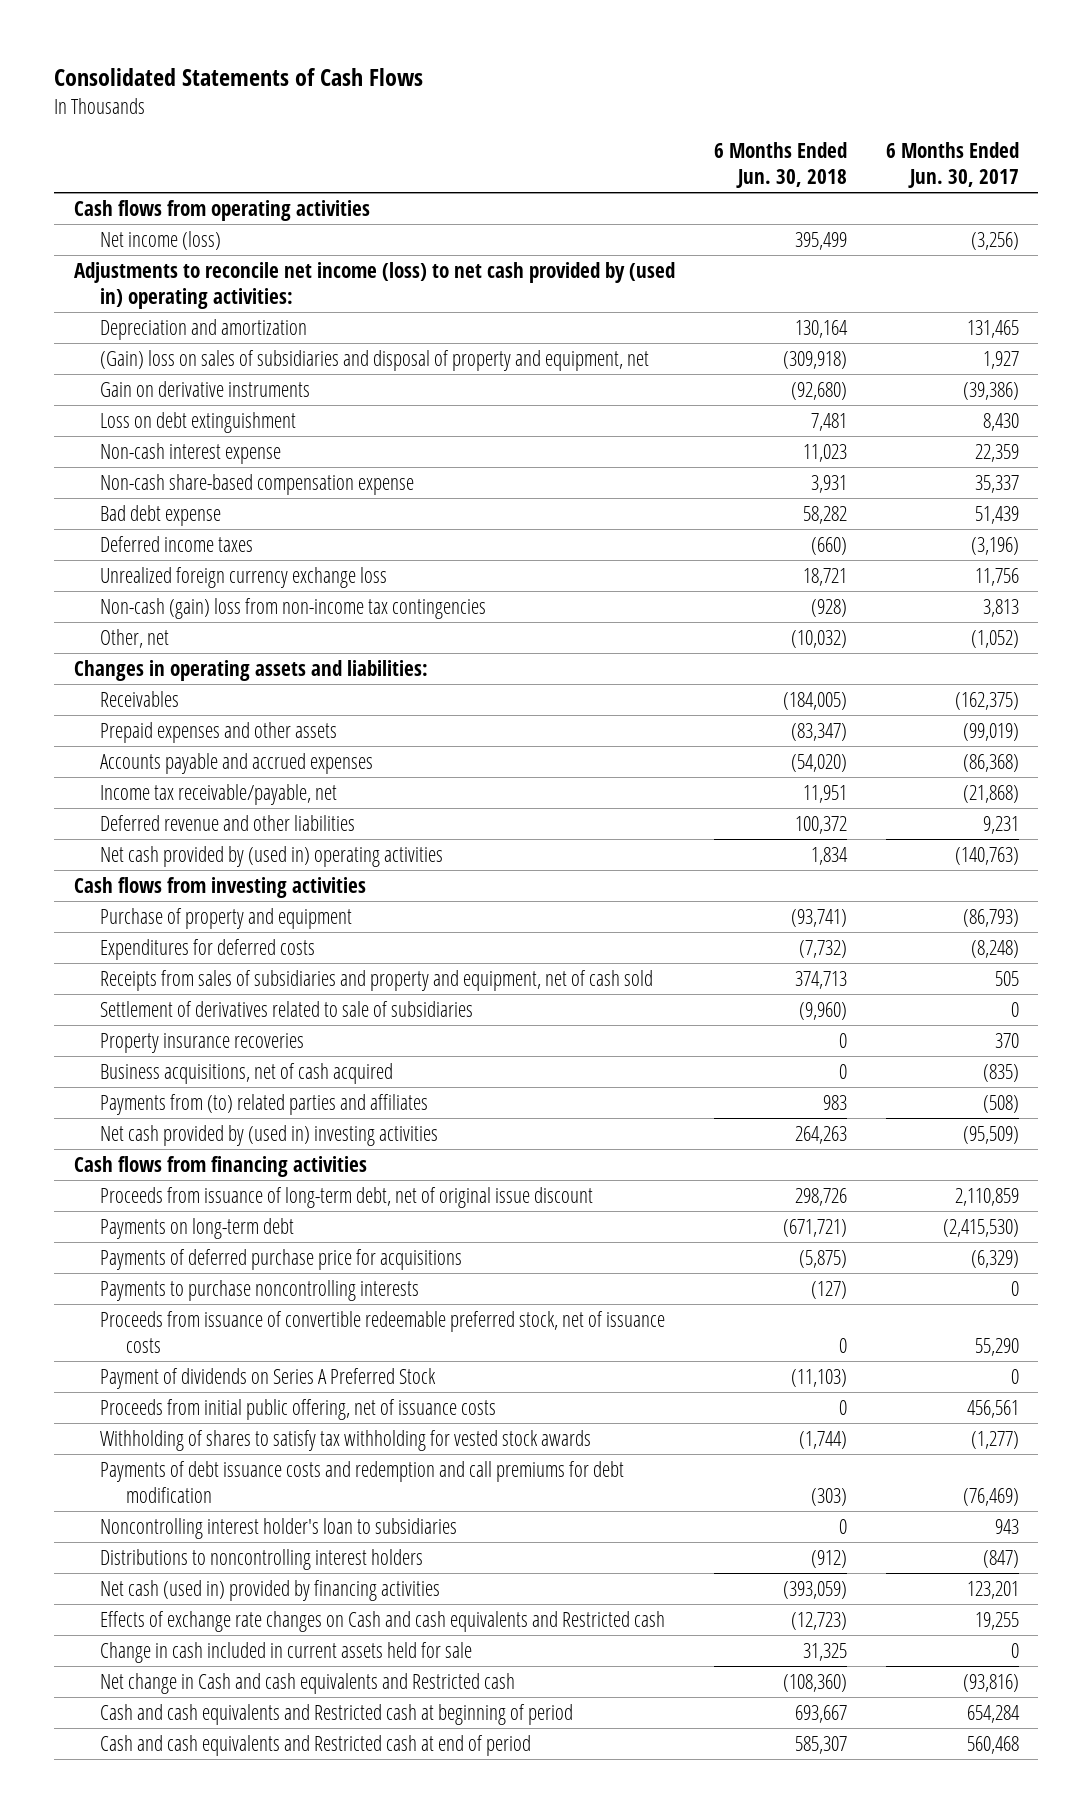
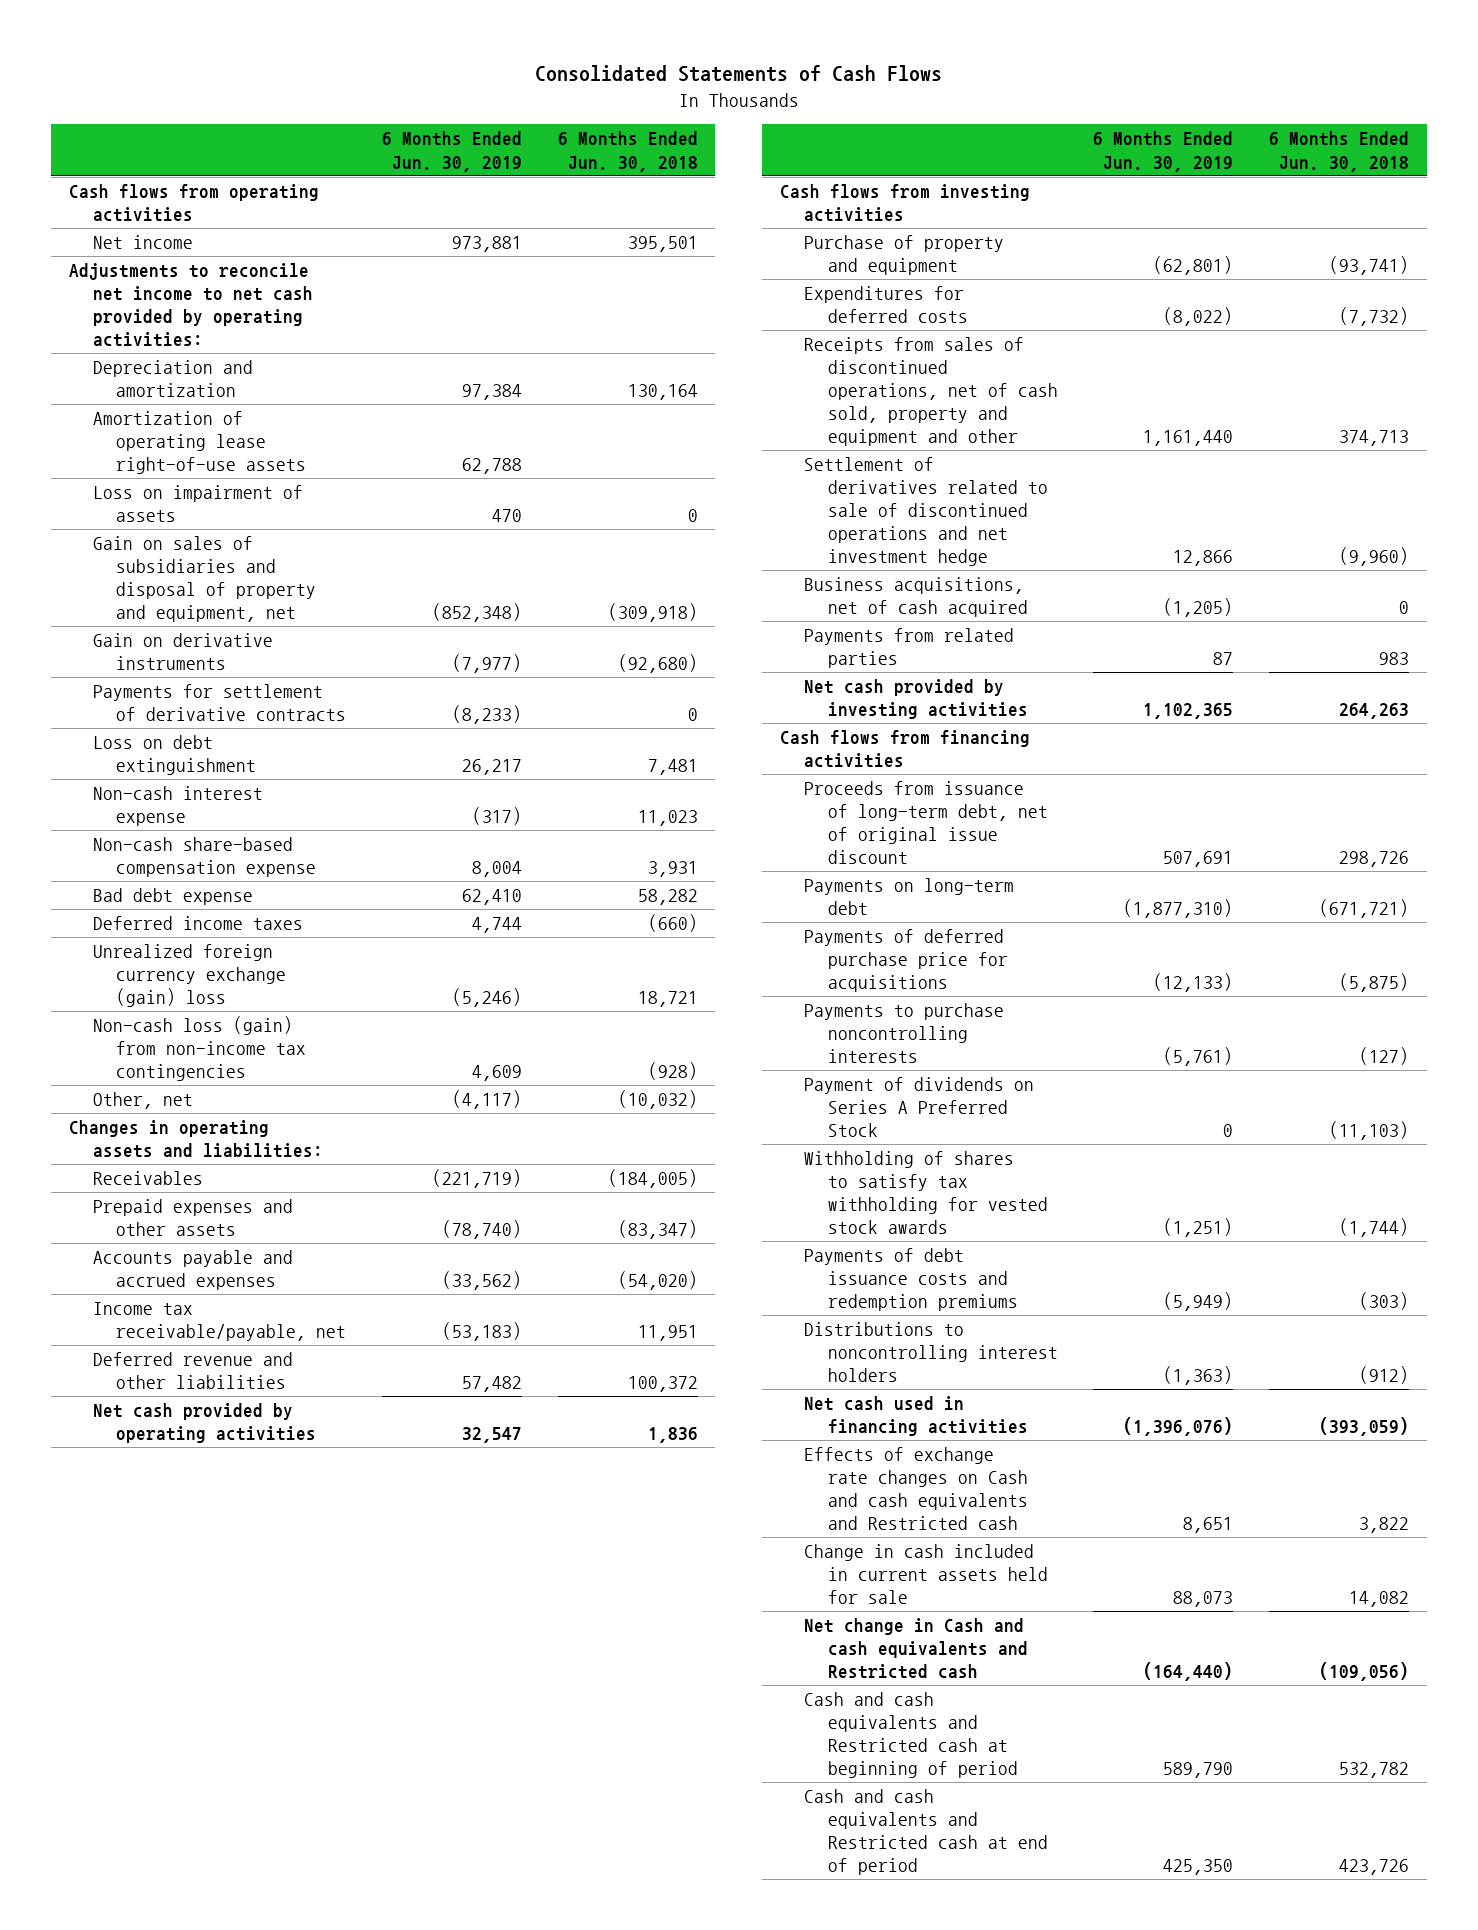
[885,142,1019,188] 6 Months Ended Jun. 30, 2017 -> none
none -> [382,131,523,172] 6 Months Ended Jun. 30, 2019
[99,231,221,251] Net income (loss) -> [92,235,193,250] Net income
[794,232,847,251] 395,499 -> [627,236,698,253] 395,501
[73,262,675,309] Adjustments to reconcile net income (loss) to net cash provided by (used in) operating activities: -> [68,263,313,348] Adjustments to reconcile net income to net cash provided by operating activities:
none -> [92,411,307,475] Amortization of operating lease right-of-use assets
none -> [92,485,303,523] Loss on impairment of assets
[99,350,649,372] (Gain) loss on sales of subsidiaries and disposal of property and equipment, net -> [92,536,317,623] Gain on sales of subsidiaries and disposal of property and equipment, net
none -> [92,684,347,722] Payments for settlement of derivative contracts
[99,567,387,589] Unrealized foreign currency exchange loss -> [92,944,287,1008] Unrealized foreign currency exchange (gain) loss
[99,598,486,620] Non-cash (gain) loss from non-income tax contingencies -> [92,1016,307,1082] Non-cash loss (gain) from non-income tax contingencies
[99,846,443,868] Net cash provided by (used in) operating activities -> [92,1403,317,1444] Net cash provided by operating activities
[810,847,848,866] 1,834 -> [647,1427,698,1444] 1,836
[99,1033,304,1054] Property insurance recoveries -> none
[99,970,653,992] Receipts from sales of subsidiaries and property and equipment, net of cash sold -> [803,337,1058,447] Receipts from sales of discontinued operations, net of cash sold, property and equipment and other
[99,1001,473,1018] Settlement of derivatives related to sale of subsidiaries -> [803,457,1048,567] Settlement of derivatives related to sale of discontinued operations and net investment hedge
[99,1094,428,1116] Payments from (to) related parties and affiliates -> [803,628,1014,669] Payments from related parties
[99,1125,438,1147] Net cash provided by (used in) investing activities -> [803,679,1028,720] Net cash provided by investing activities
[99,1311,665,1353] Proceeds from issuance of convertible redeemable preferred stock, net of issuance costs -> none
[99,1399,496,1421] Proceeds from initial public offering, net of issuance costs -> none
[99,1518,457,1540] Noncontrolling interest holder's loan to subsidiaries -> none
[99,1461,624,1503] Payments of debt issuance costs and redemption and call premiums for debt modification -> [803,1248,1018,1312] Payments of debt issuance costs and redemption premiums
[99,1580,440,1602] Net cash (used in) provided by financing activities -> [803,1396,1028,1437] Net cash used in financing activities
[790,1612,847,1631] (12,723) -> [1358,1517,1409,1534] 3,822
[802,1643,847,1662] 31,325 -> [1348,1591,1409,1608] 14,082
[782,1674,847,1693] (108,360) -> [1318,1662,1409,1682] (109,056)
[794,1705,847,1724] 693,667 -> [1338,1762,1409,1779] 532,782
[794,1736,847,1755] 585,307 -> [1338,1859,1409,1876] 423,726

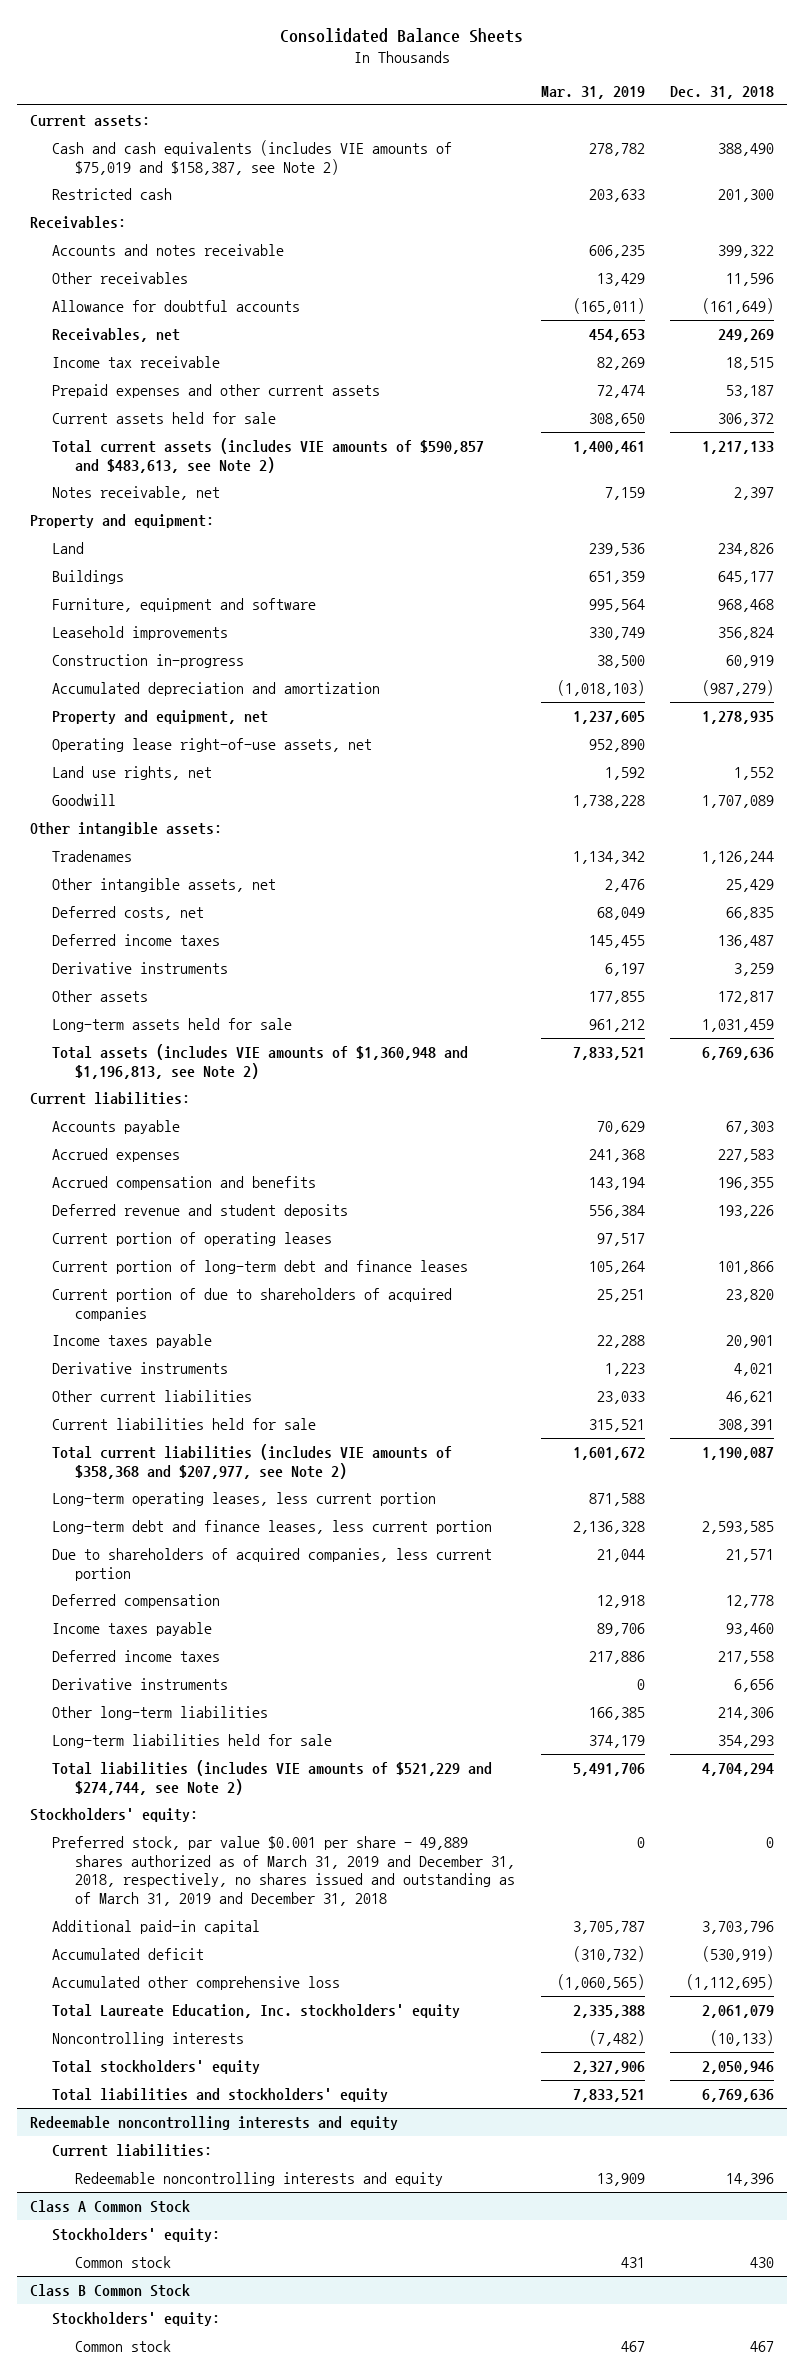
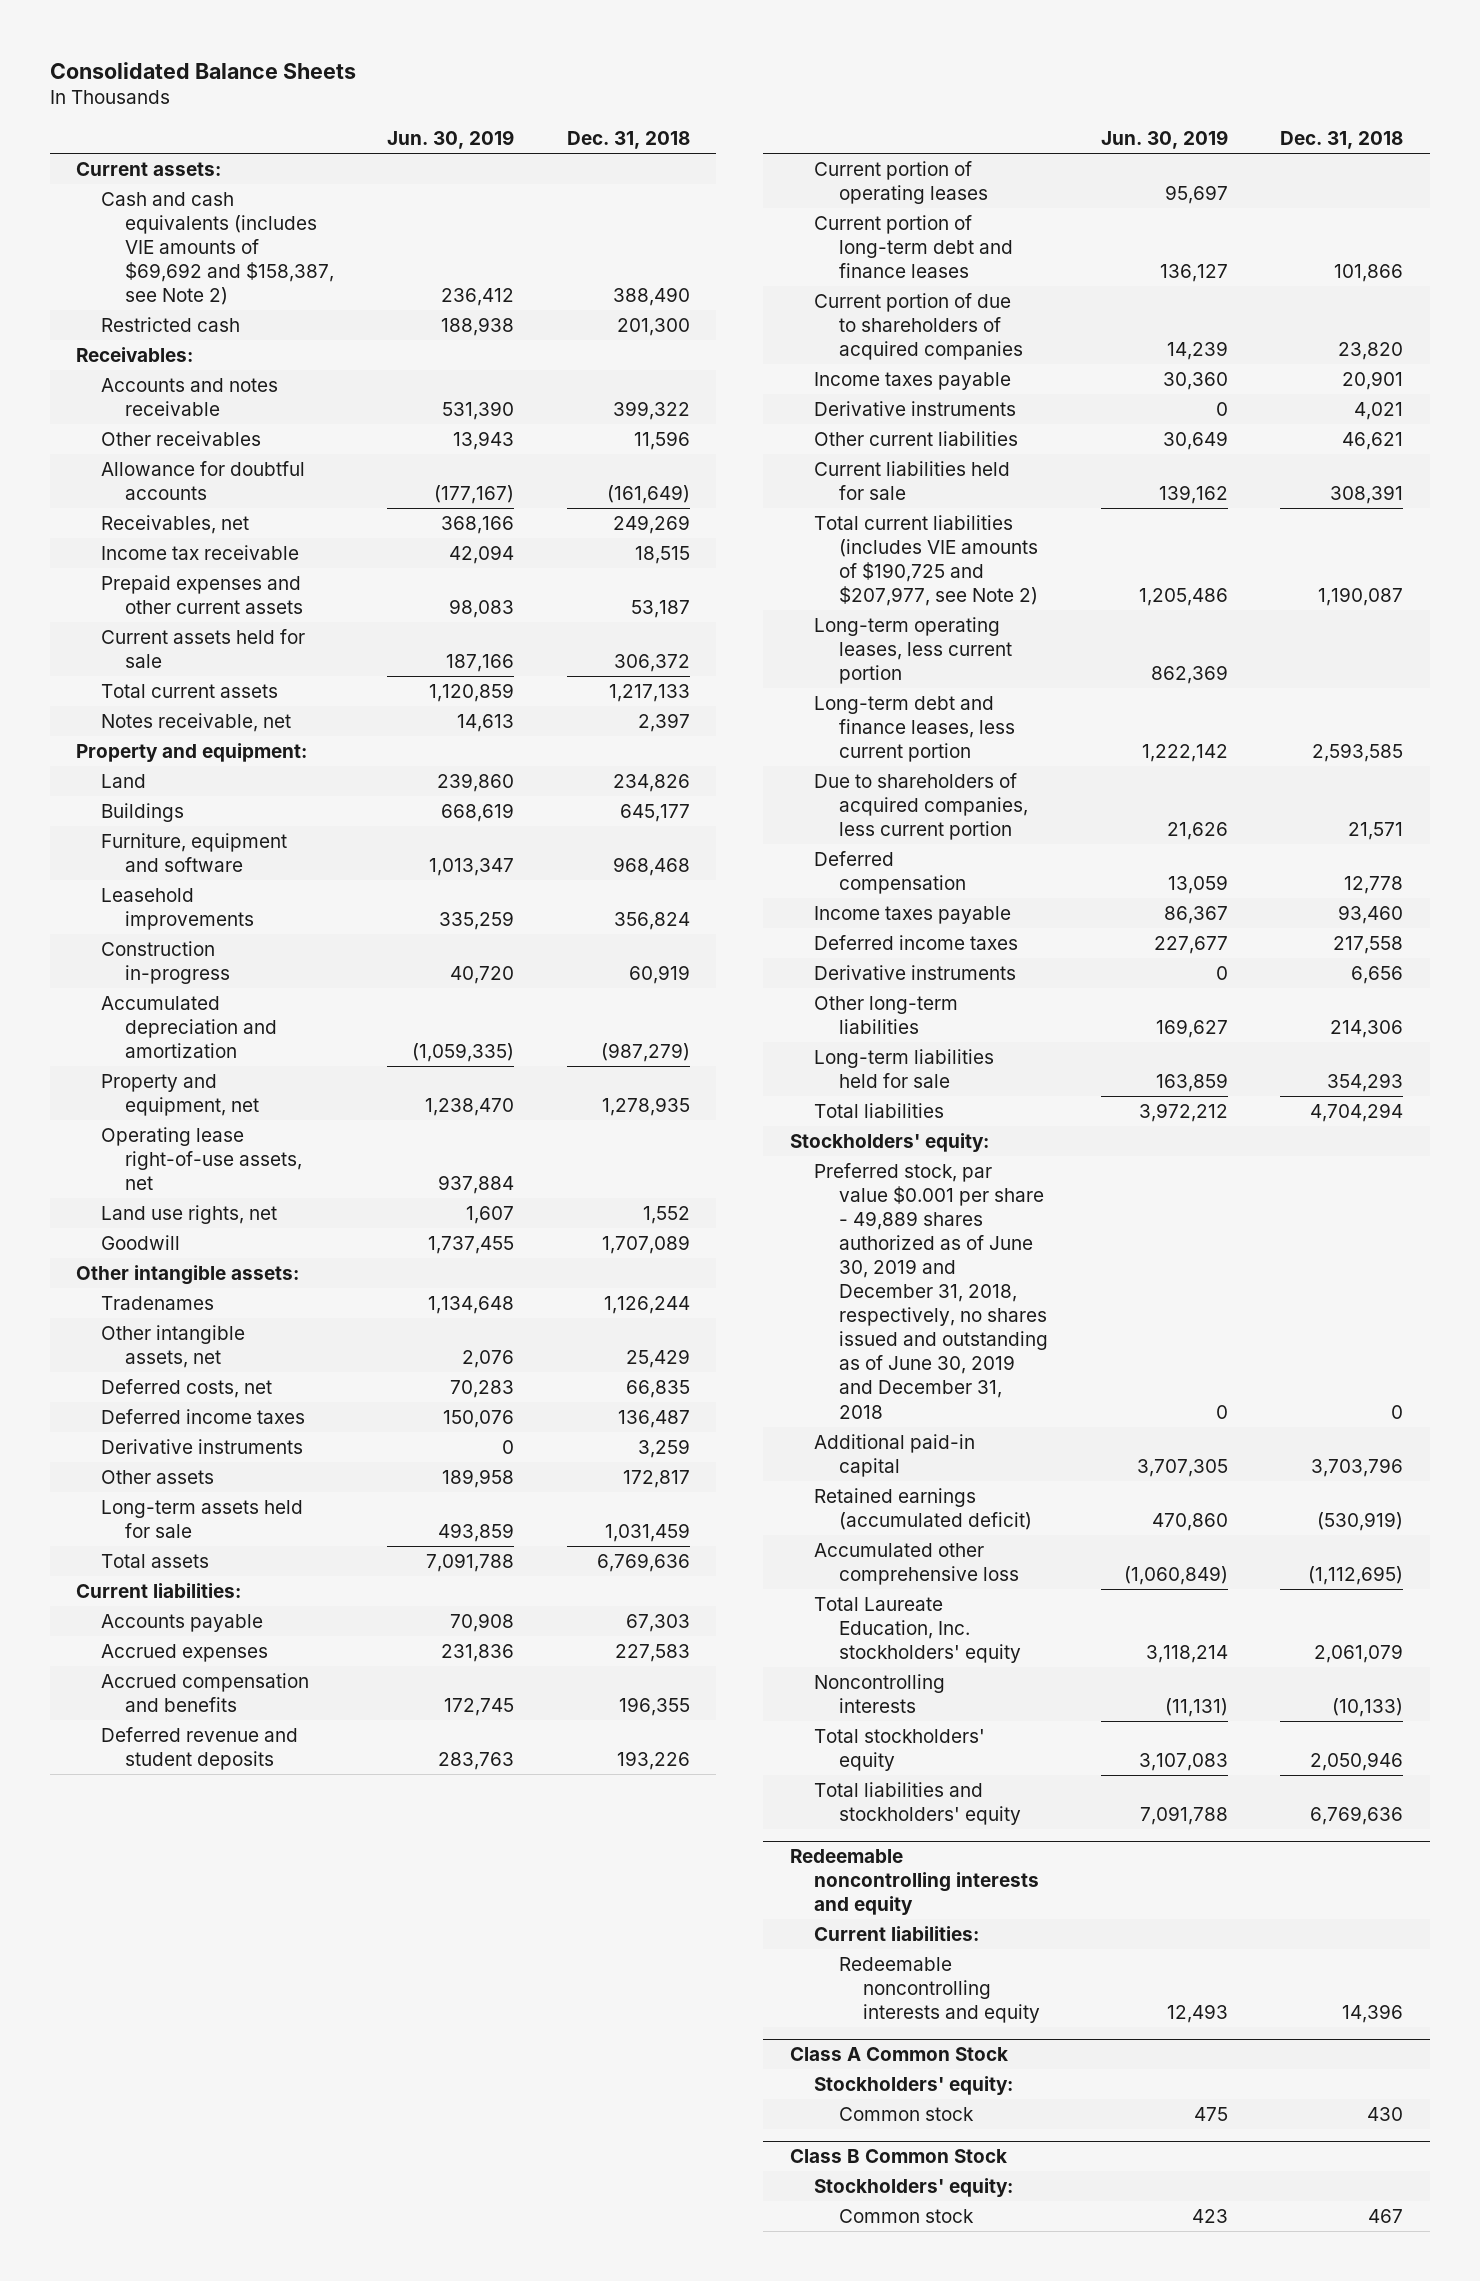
[540,85,645,99] Mar. 31, 2019 -> none
none -> [387,129,515,149] Jun. 30, 2019
[52,139,453,175] Cash and cash equivalents (includes VIE amounts of $75,019 and $158,387, see Note 2) -> [100,191,335,306] Cash and cash equivalents (includes VIE amounts of $69,692 and $158,387, see Note 2)
[52,437,485,473] Total current assets (includes VIE amounts of $590,857 and $483,613, see Note 2) -> [100,683,278,698] Total current assets
[52,1043,469,1079] Total assets (includes VIE amounts of $1,360,948 and $1,196,813, see Note 2) -> [100,1553,209,1568] Total assets
[52,1443,453,1479] Total current liabilities (includes VIE amounts of $358,368 and $207,977, see Note 2) -> [814,514,1038,607] Total current liabilities (includes VIE amounts of $190,725 and $207,977, see Note 2)
[52,1759,493,1795] Total liabilities (includes VIE amounts of $521,229 and $274,744, see Note 2) -> [814,1102,945,1118] Total liabilities
[52,1835,516,1907] Preferred stock, par value $0.001 per share - 49,889 shares authorized as of March 31, 2019 and December 31, 2018, respectively, no shares issued and outstanding as of March 31, 2019 and December 31, 2018 -> [814,1162,1048,1419] Preferred stock, par value $0.001 per share - 49,889 shares authorized as of June 30, 2019 and December 31, 2018, respectively, no shares issued and outstanding as of June 30, 2019 and December 31, 2018
[52,1947,205,1960] Accumulated deficit -> [814,1487,1032,1530] Retained earnings (accumulated deficit)

